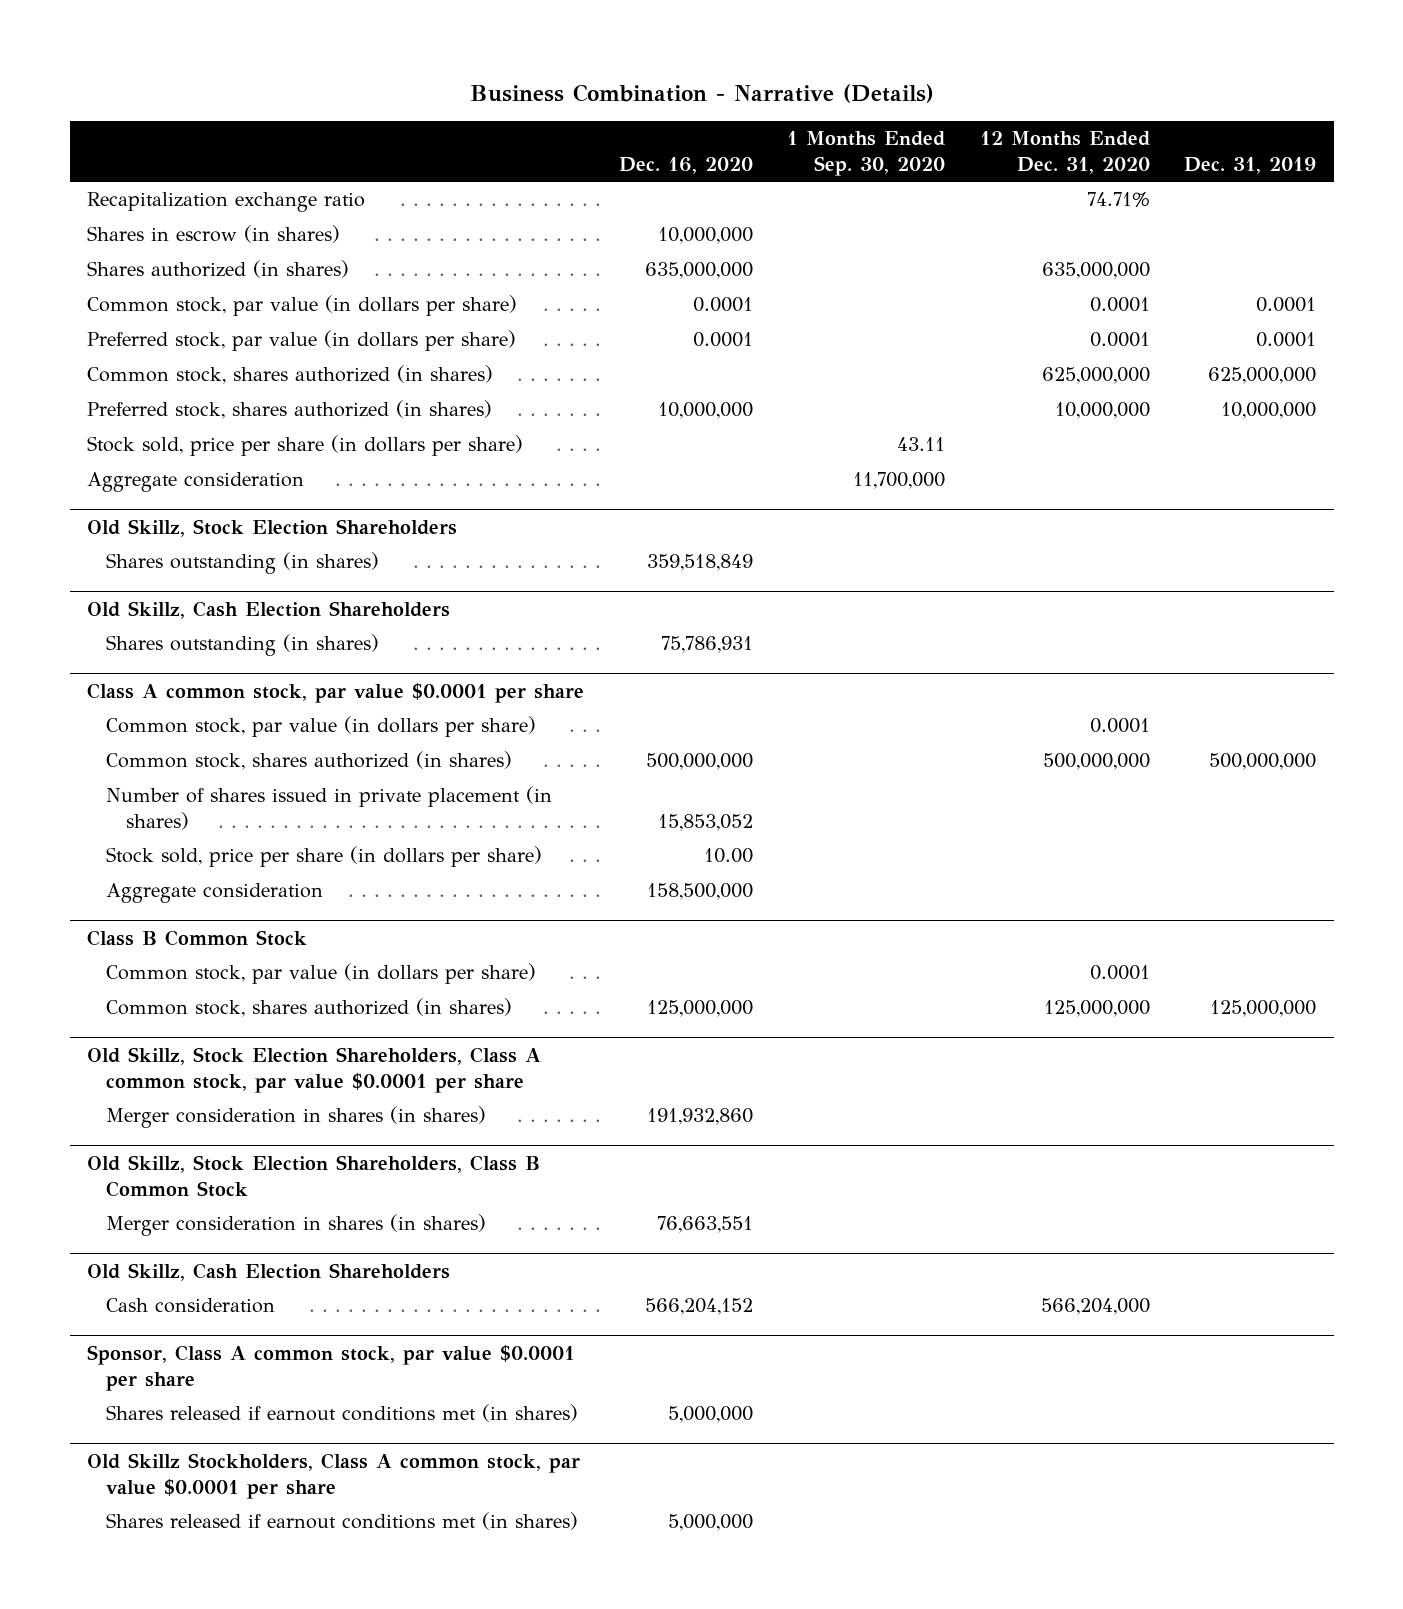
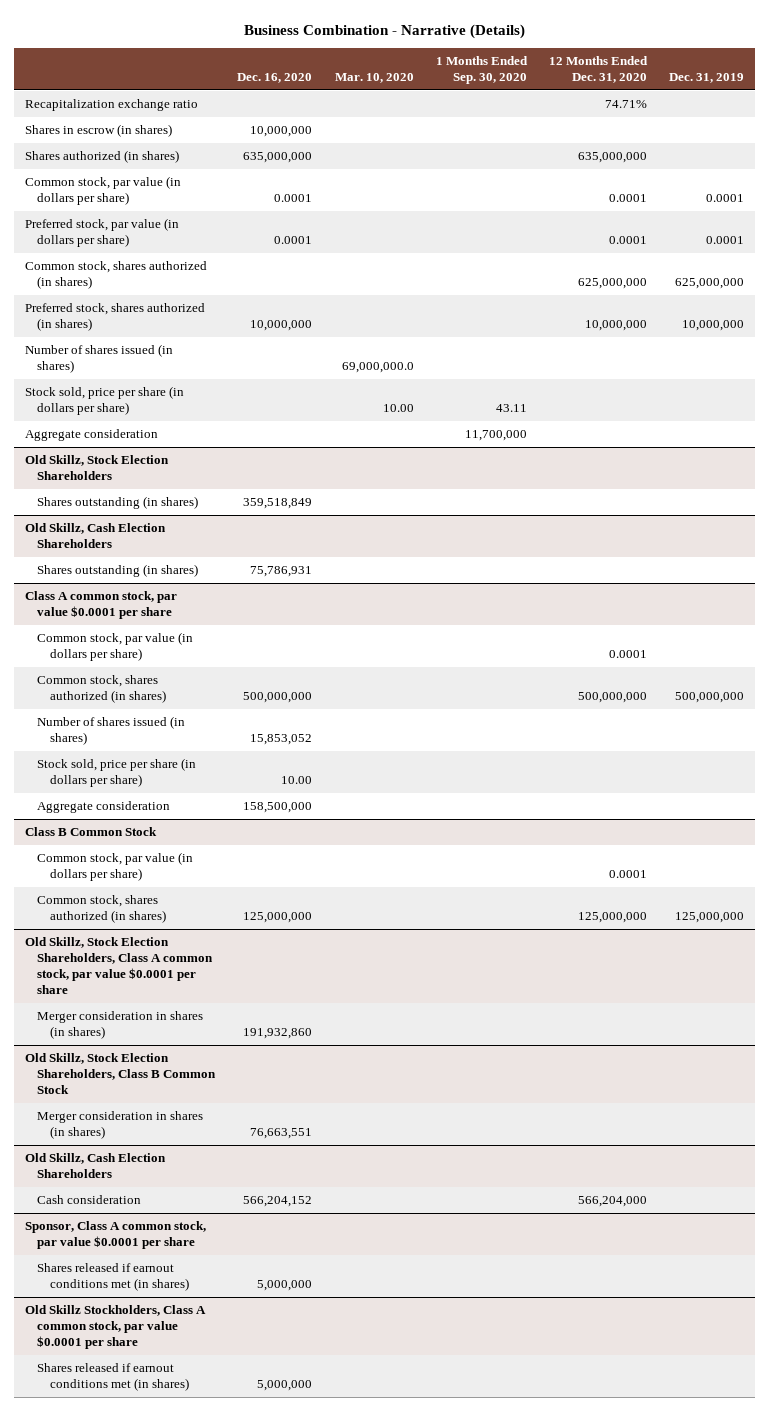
none -> [334,72,414,83] Mar. 10, 2020
none -> [25,344,174,374] Number of shares issued (in shares)
[106,786,553,830] Number of shares issued in private placement (in shares) -> [37,716,186,746] Number of shares issued (in shares)

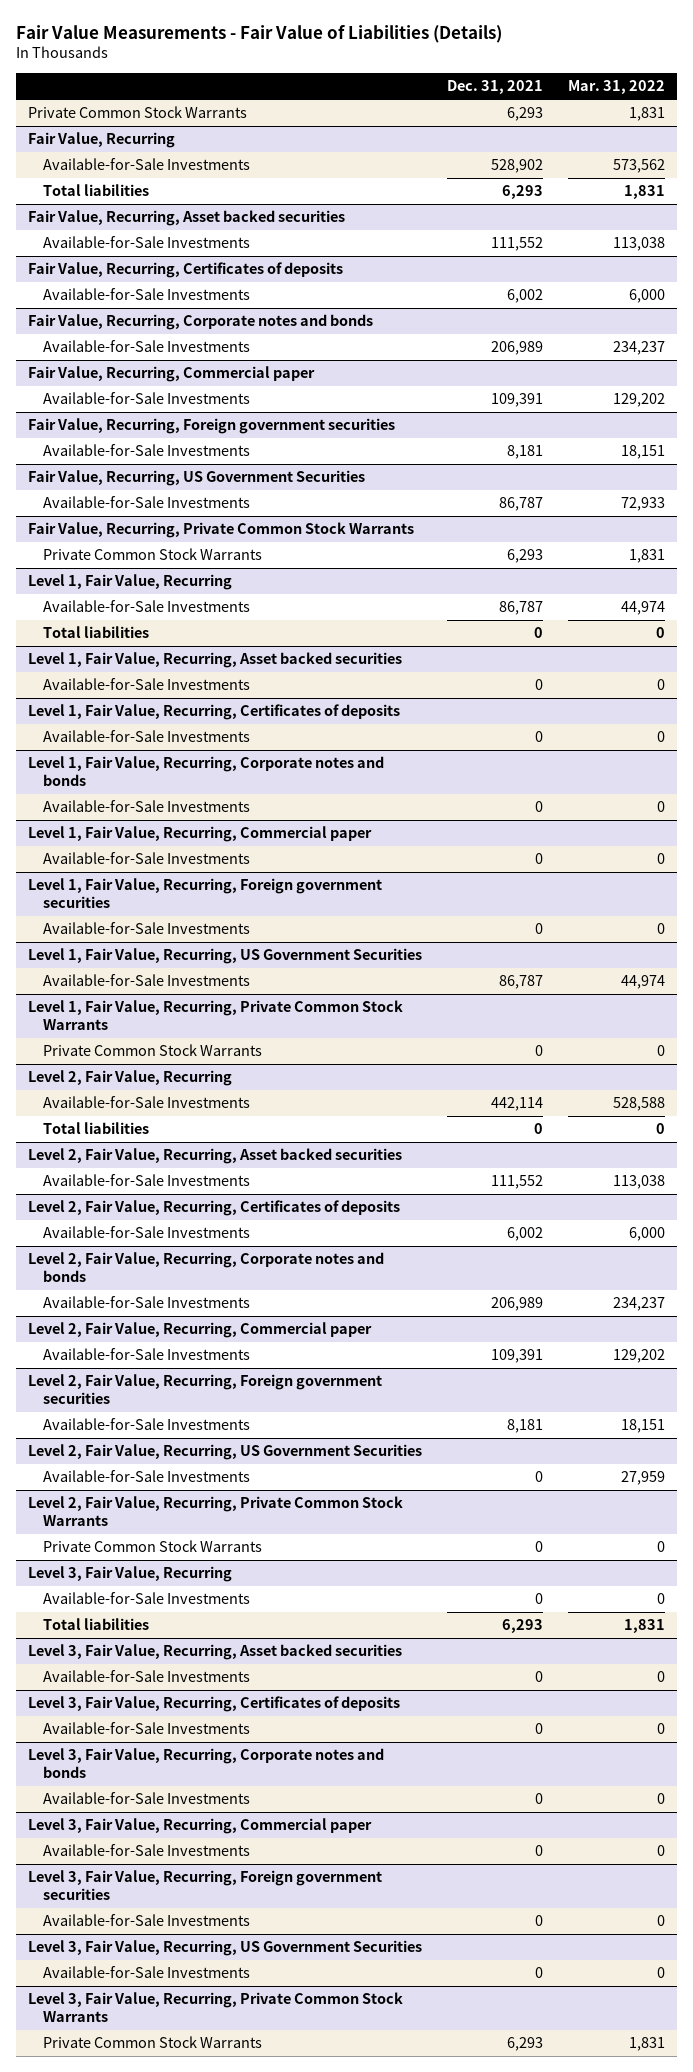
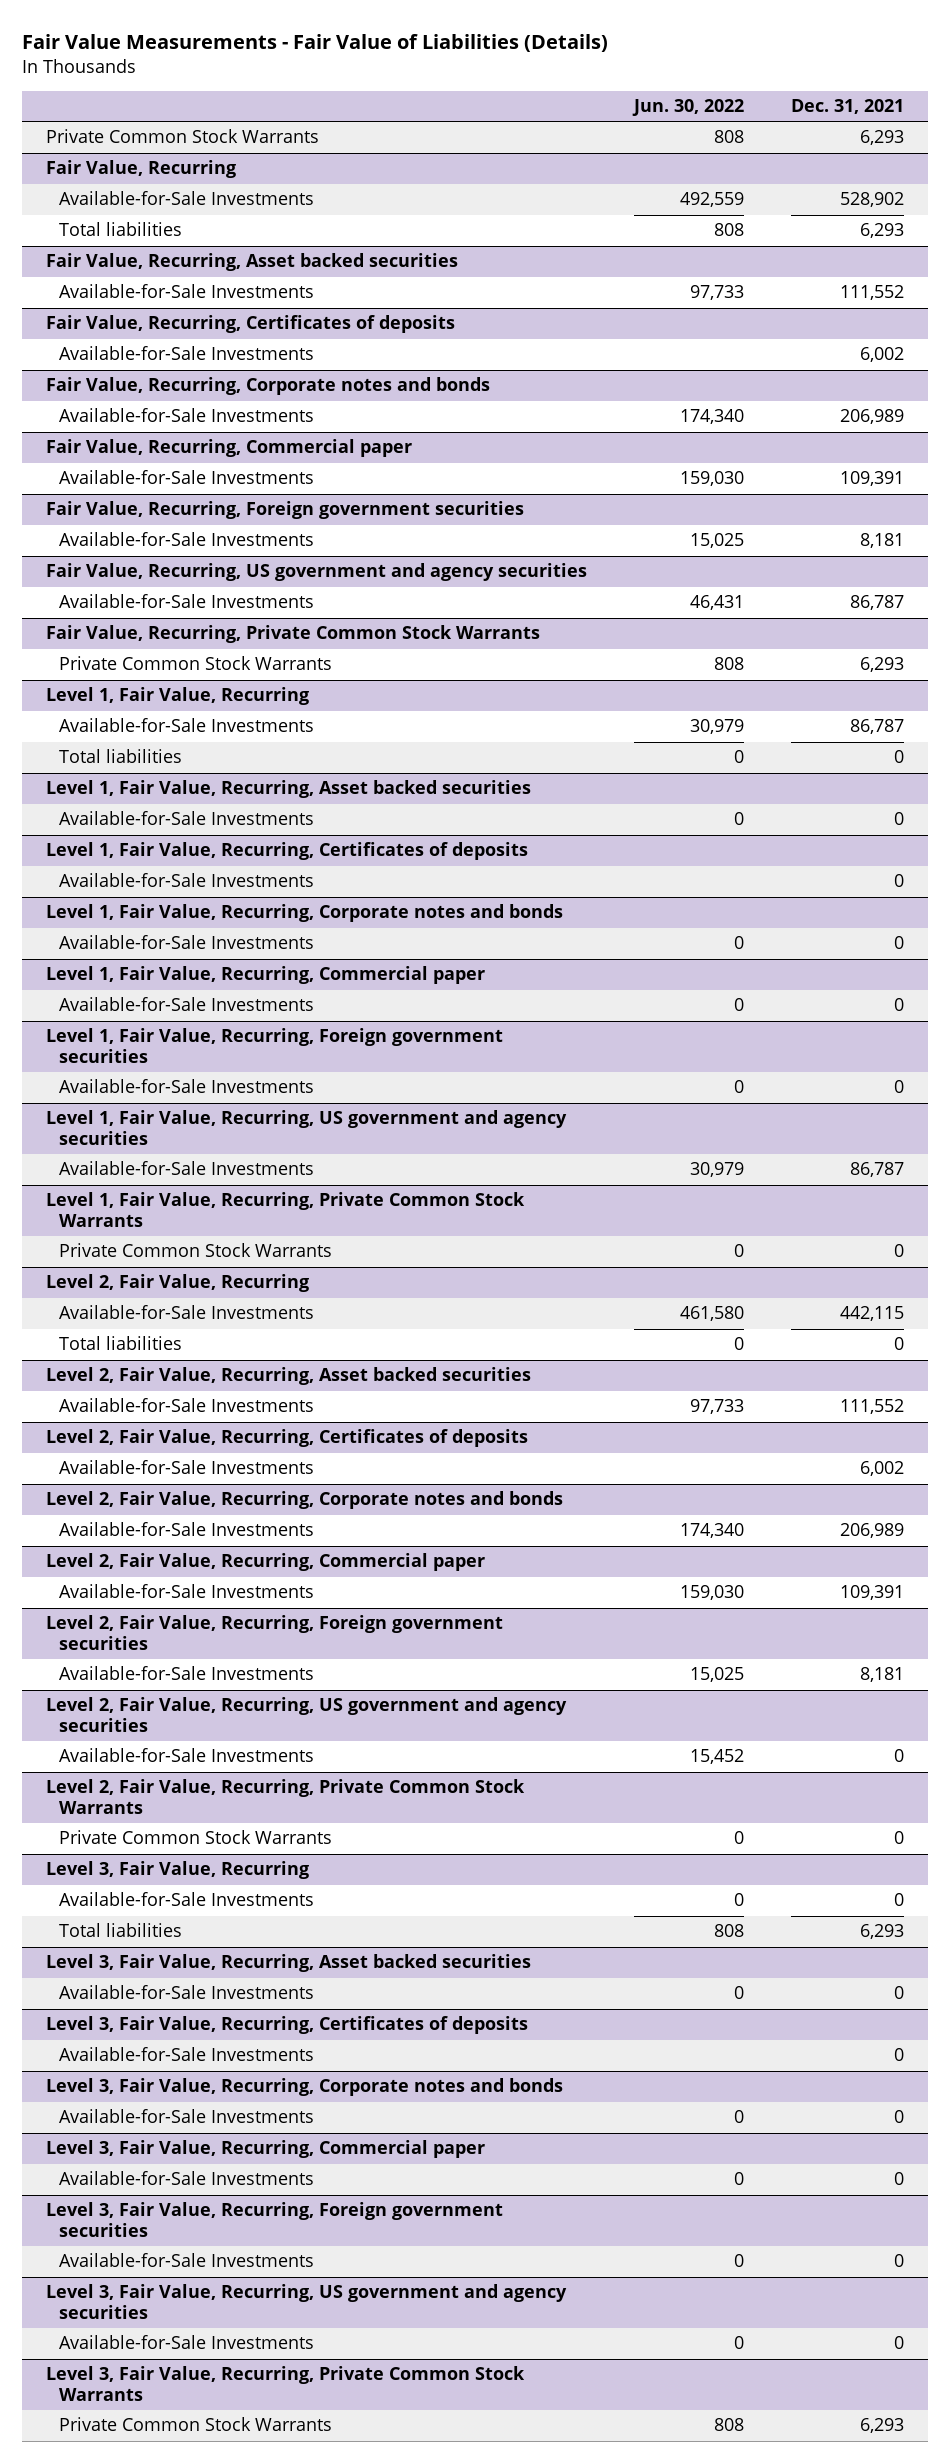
[567,80,665,95] Mar. 31, 2022 -> none
none -> [631,98,744,116] Jun. 30, 2022
[28,470,366,487] Fair Value, Recurring, US Government Securities -> [45,563,587,582] Fair Value, Recurring, US government and agency securities
[28,948,423,965] Level 1, Fair Value, Recurring, US Government Securities -> [45,1110,567,1146] Level 1, Fair Value, Recurring, US government and agency securities
[490,1097,543,1112] 442,114 -> [840,1306,905,1322] 442,115
[28,1444,423,1461] Level 2, Fair Value, Recurring, US Government Securities -> [45,1697,567,1733] Level 2, Fair Value, Recurring, US government and agency securities
[28,1940,423,1957] Level 3, Fair Value, Recurring, US Government Securities -> [45,2284,567,2320] Level 3, Fair Value, Recurring, US government and agency securities

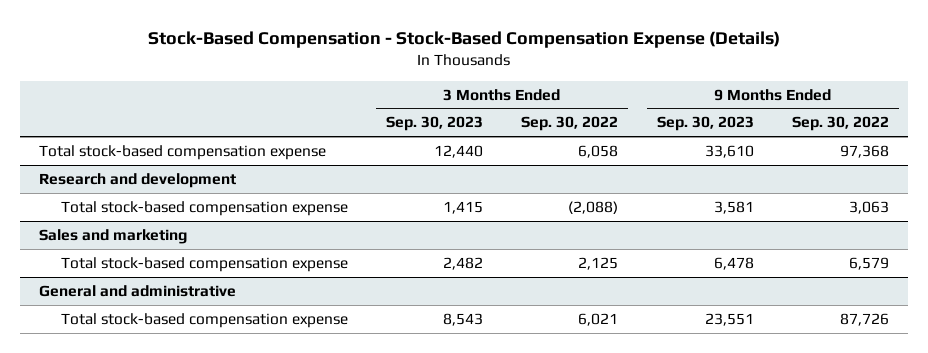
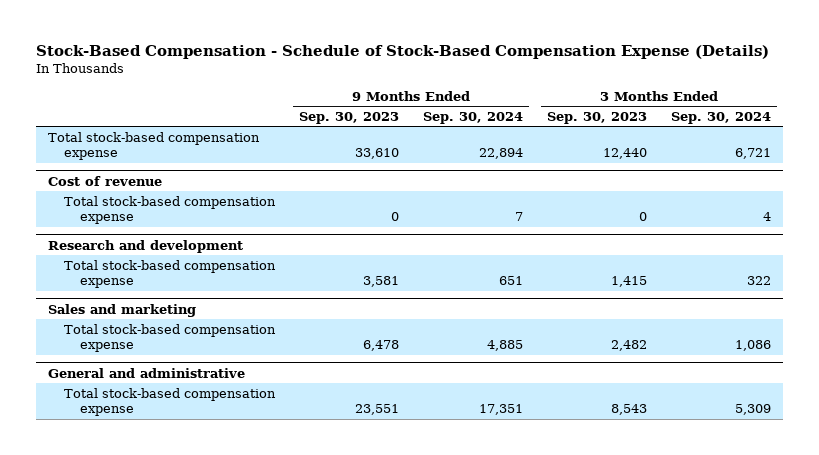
[148,31,781,49] Stock-Based Compensation - Stock-Based Compensation Expense (Details) -> [36,45,770,60] Stock-Based Compensation - Schedule of Stock-Based Compensation Expense (Details)
[521,116,619,132] Sep. 30, 2022 -> none
[791,116,889,132] Sep. 30, 2022 -> none
none -> [423,111,524,124] Sep. 30, 2024
none -> [670,111,771,124] Sep. 30, 2024
none -> [48,175,163,186] Cost of revenue
none -> [64,195,277,225] Total stock-based compensation expense

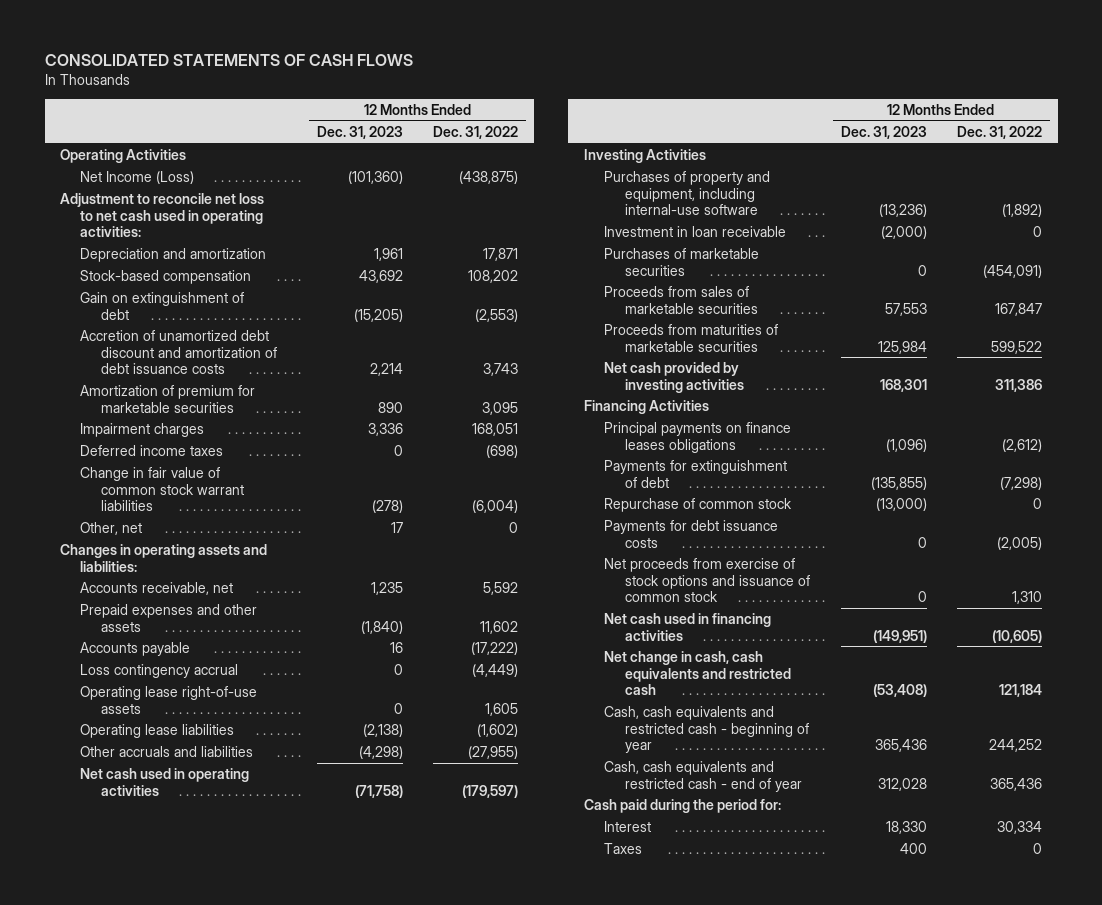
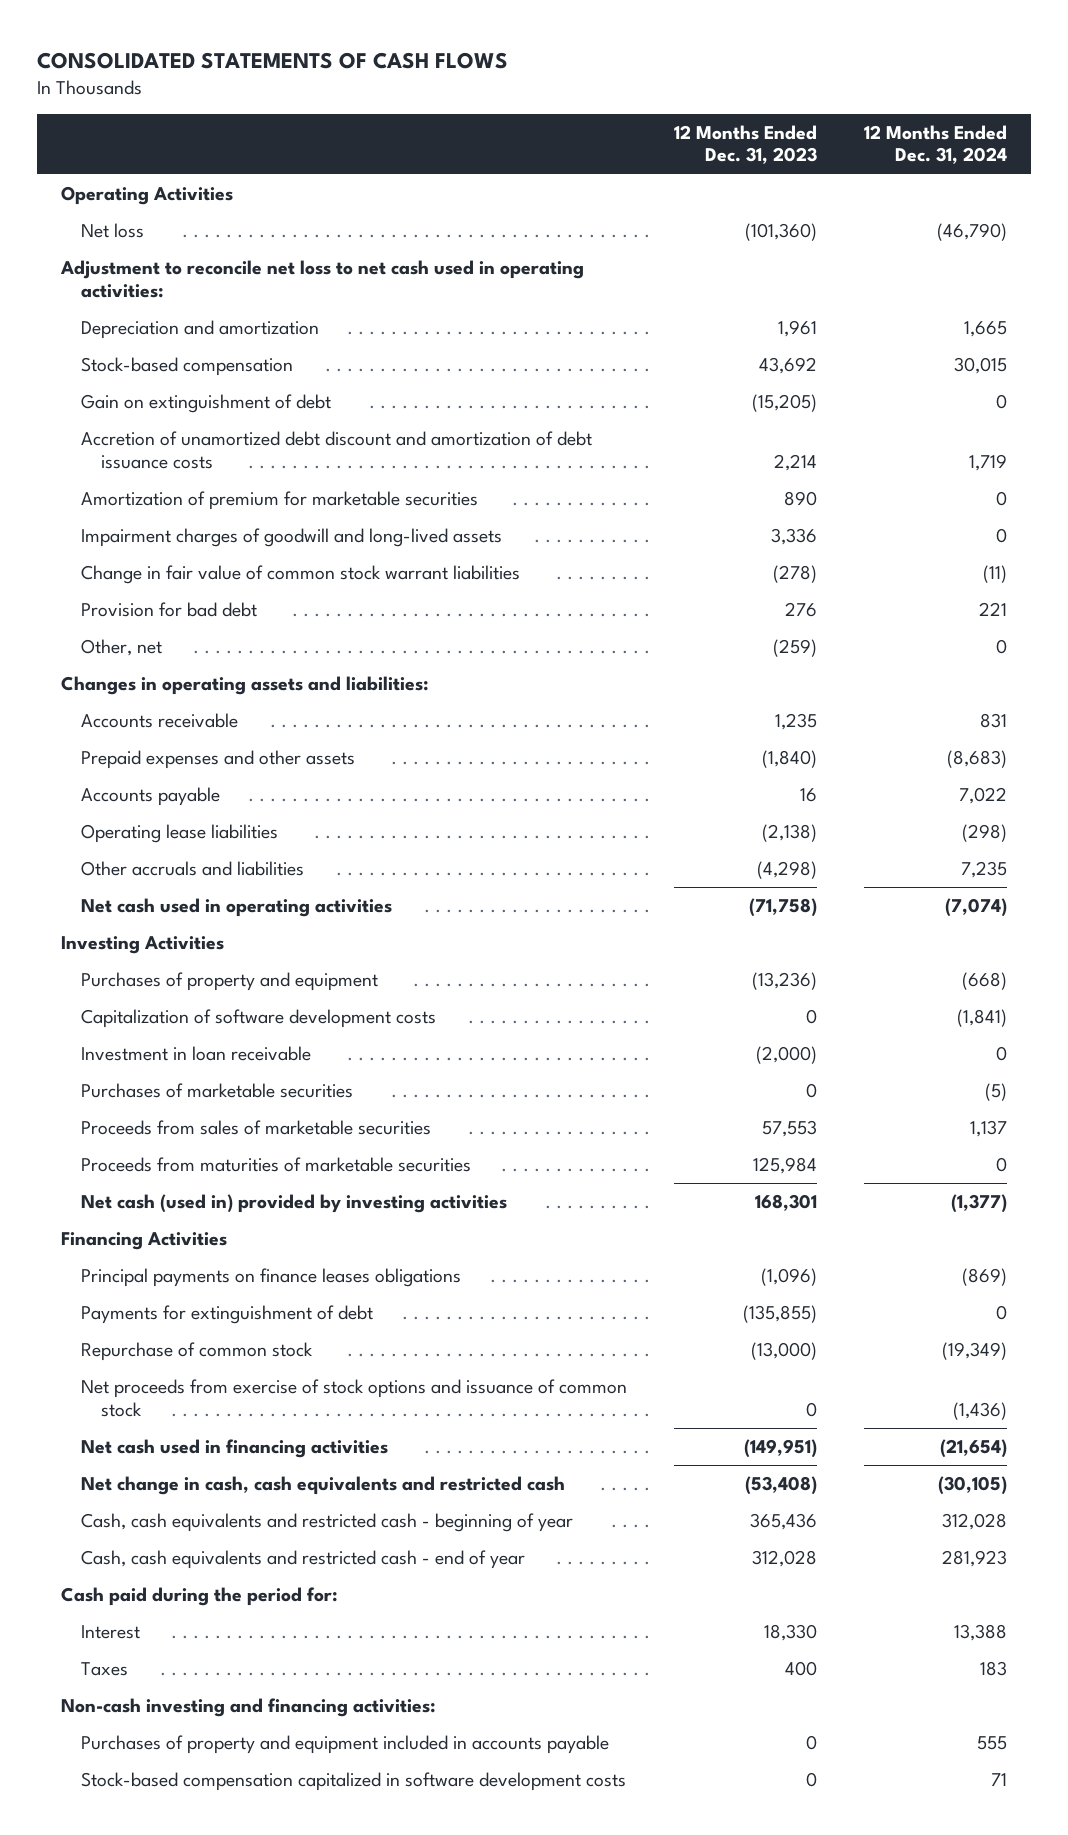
[433,125,519,139] Dec. 31, 2022 -> none
none -> [864,124,1008,165] 12 Months Ended Dec. 31, 2024
[80,171,195,185] Net Income (Loss) -> [80,223,144,239] Net loss
[80,445,224,457] Deferred income taxes -> none
[80,423,205,438] Impairment charges -> [80,528,502,548] Impairment charges of goodwill and long-lived assets
none -> [80,602,257,618] Provision for bad debt
[390,522,403,534] 17 -> [772,639,817,658] (259)
[80,582,234,596] Accounts receivable, net -> [80,713,238,729] Accounts receivable
[80,664,239,679] Loss contingency accrual -> none
[80,686,258,714] Operating lease right-of-use assets -> none
[604,171,771,216] Purchases of property and equipment, including internal-use software -> [80,972,378,992] Purchases of property and equipment
none -> [80,1009,436,1029] Capitalization of software development costs
[604,362,744,393] Net cash provided by investing activities -> [80,1194,507,1214] Net cash (used in) provided by investing activities
[604,520,779,548] Payments for debt issuance costs -> none
none -> [60,1698,436,1718] Non-cash investing and financing activities:
none -> [80,1735,609,1755] Purchases of property and equipment included in accounts payable
none -> [80,1772,626,1792] Stock-based compensation capitalized in software development costs

